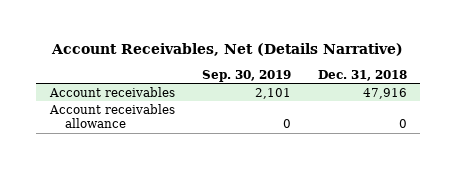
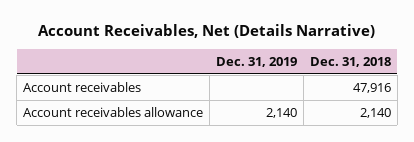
[201,69,291,82] Sep. 30, 2019 -> none
none -> [215,57,297,68] Dec. 31, 2019
[398,119,407,129] 0 -> [359,107,391,118] 2,140

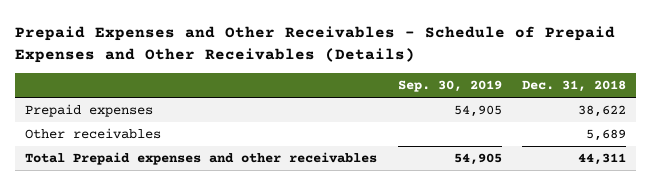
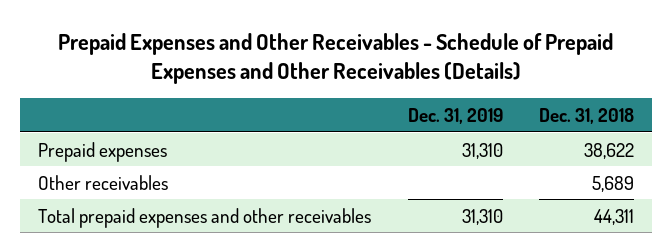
[397,80,502,93] Sep. 30, 2019 -> none
none -> [407,107,503,124] Dec. 31, 2019
[25,152,378,166] Total Prepaid expenses and other receivables -> [38,207,372,228] Total prepaid expenses and other receivables

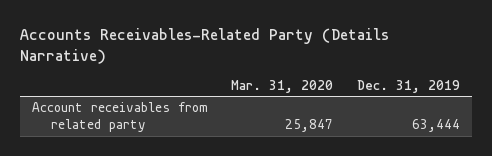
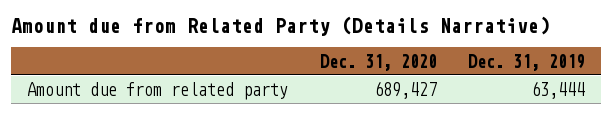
[19,28,389,65] Accounts Receivables-Related Party (Details Narrative) -> [11,16,551,37] Amount due from Related Party (Details Narrative)
[231,79,334,93] Mar. 31, 2020 -> none
none -> [319,53,437,71] Dec. 31, 2020
[31,102,208,133] Account receivables from related party -> [27,82,289,101] Amount due from related party

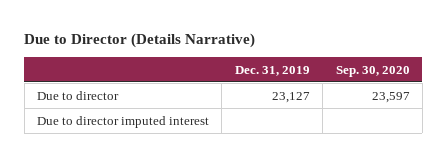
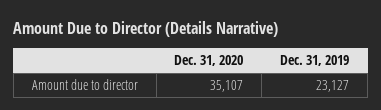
[24,33,256,49] Due to Director (Details Narrative) -> [13,21,279,38] Amount Due to Director (Details Narrative)
[335,65,410,77] Sep. 30, 2020 -> none
none -> [174,54,244,66] Dec. 31, 2020
[37,115,210,128] Due to director imputed interest -> none
[37,90,120,100] Due to director -> [31,79,138,91] Amount due to director

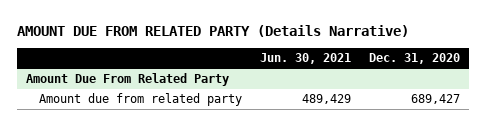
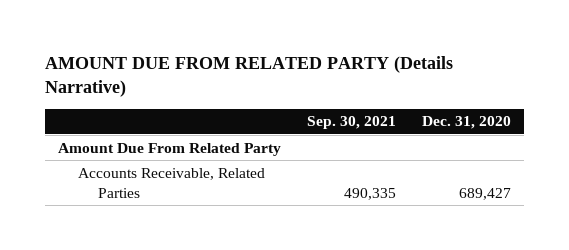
[260,53,352,65] Jun. 30, 2021 -> none
none -> [306,116,396,130] Sep. 30, 2021
[38,93,242,107] Amount due from related party -> [78,167,266,198] Accounts Receivable, Related Parties

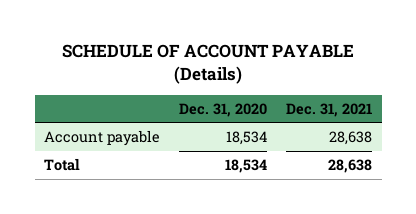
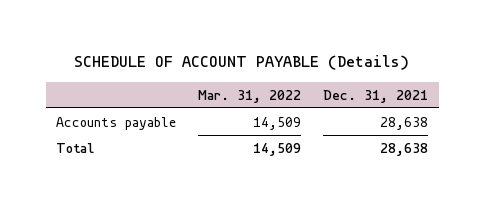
[179,102,268,117] Dec. 31, 2020 -> none
none -> [198,89,302,103] Mar. 31, 2022
[44,130,161,147] Account payable -> [56,116,177,130] Accounts payable

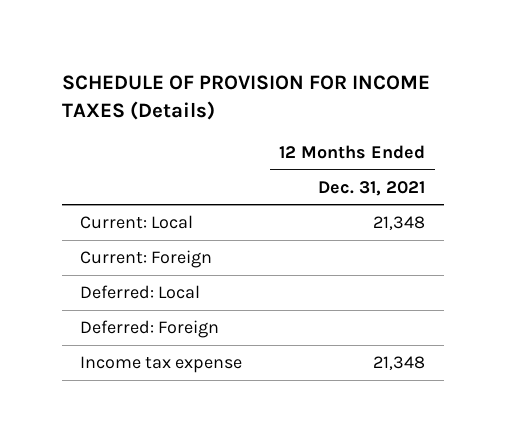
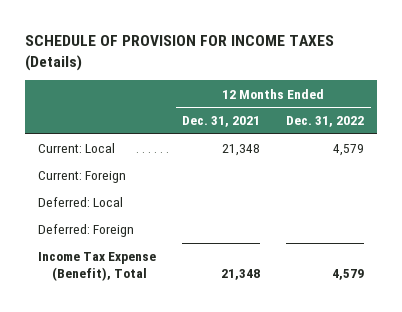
none -> [286,116,365,128] Dec. 31, 2022
[80,355,243,373] Income tax expense -> [38,252,157,282] Income Tax Expense (Benefit), Total

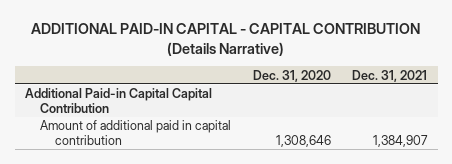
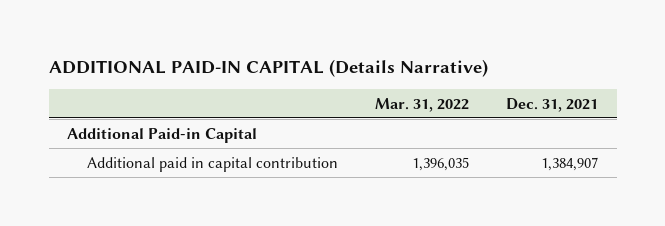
[31,23,421,56] ADDITIONAL PAID-IN CAPITAL - CAPITAL CONTRIBUTION (Details Narrative) -> [48,59,488,78] ADDITIONAL PAID-IN CAPITAL (Details Narrative)
[252,69,331,82] Dec. 31, 2020 -> none
none -> [374,97,469,112] Mar. 31, 2022
[25,88,213,114] Additional Paid-in Capital Capital Contribution -> [67,127,258,143] Additional Paid-in Capital
[40,120,232,146] Amount of additional paid in capital contribution -> [86,156,338,172] Additional paid in capital contribution

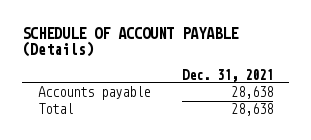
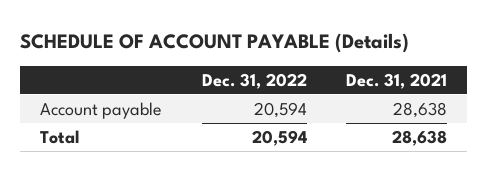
none -> [201,72,307,89] Dec. 31, 2022
[38,86,151,101] Accounts payable -> [39,101,162,119] Account payable

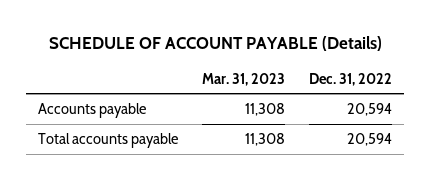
[346,72,448,89] Dec. 31, 2021 -> none
none -> [202,72,286,86] Mar. 31, 2023
[39,101,162,119] Account payable -> [38,103,147,119] Accounts payable
[39,129,79,144] Total -> [38,133,179,149] Total accounts payable

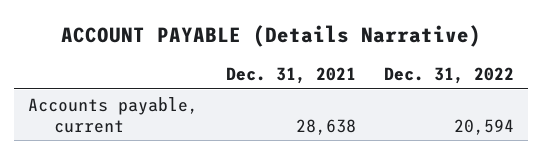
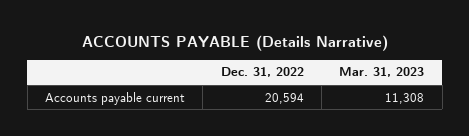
[61,24,482,47] ACCOUNT PAYABLE (Details Narrative) -> [81,35,388,52] ACCOUNTS PAYABLE (Details Narrative)
[226,67,357,85] Dec. 31, 2021 -> none
none -> [339,67,425,78] Mar. 31, 2023
[28,96,199,133] Accounts payable, current -> [45,91,186,105] Accounts payable current

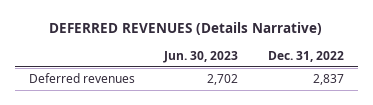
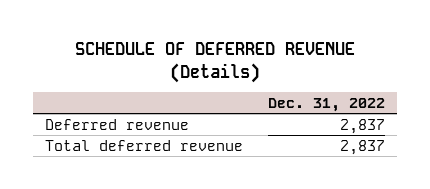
[49,21,323,35] DEFERRED REVENUES (Details Narrative) -> [74,42,355,83] SCHEDULE OF DEFERRED REVENUE (Details)
[163,50,239,63] Jun. 30, 2023 -> none
none -> [44,118,189,130] Deferred revenue
[29,73,136,84] Deferred revenues -> [44,139,243,151] Total deferred revenue

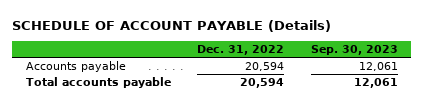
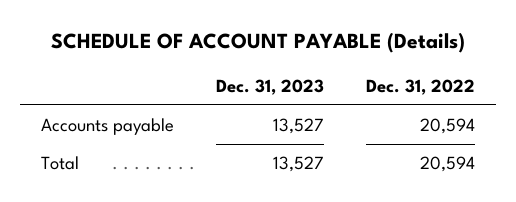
[310,45,398,56] Sep. 30, 2023 -> none
none -> [215,78,324,95] Dec. 31, 2023
[25,77,171,89] Total accounts payable -> [40,156,79,171] Total

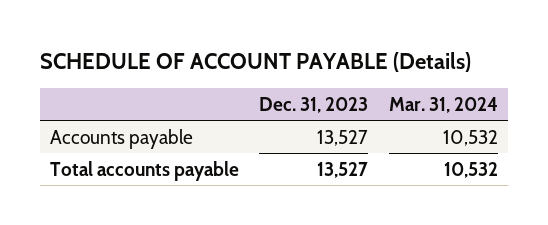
[366,78,476,95] Dec. 31, 2022 -> none
none -> [388,96,498,113] Mar. 31, 2024
[40,156,79,171] Total -> [49,160,239,181] Total accounts payable

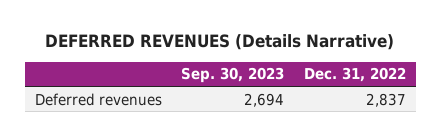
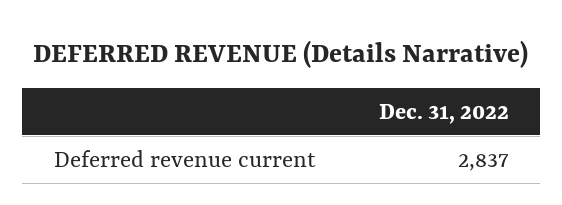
[45,34,395,51] DEFERRED REVENUES (Details Narrative) -> [33,40,529,69] DEFERRED REVENUE (Details Narrative)
[181,67,285,84] Sep. 30, 2023 -> none
[34,92,162,106] Deferred revenues -> [53,149,316,167] Deferred revenue current

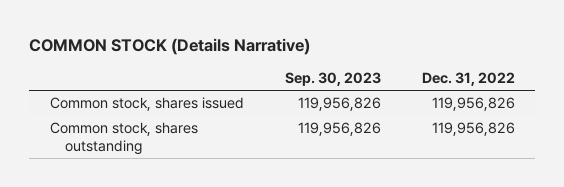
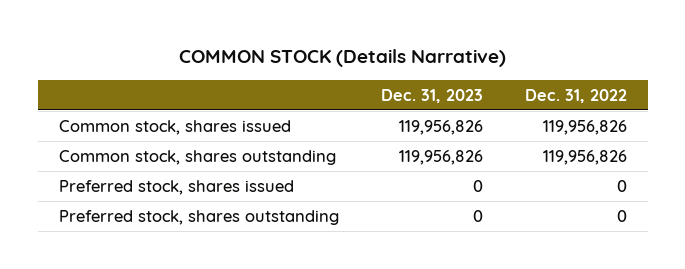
[284,71,381,86] Sep. 30, 2023 -> none
none -> [380,88,483,103] Dec. 31, 2023
none -> [58,179,294,195] Preferred stock, shares issued
none -> [58,209,339,225] Preferred stock, shares outstanding

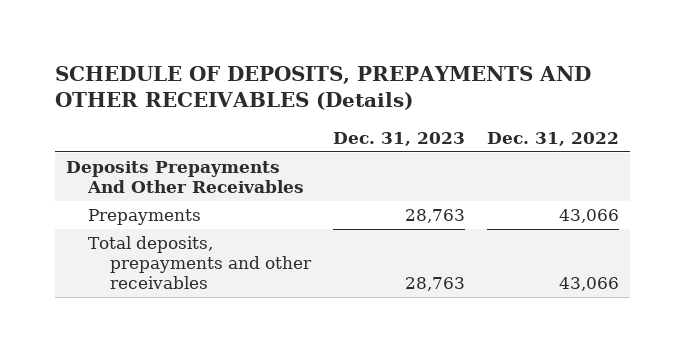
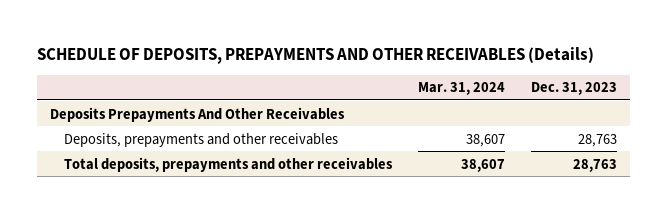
[487,131,620,146] Dec. 31, 2022 -> none
none -> [418,82,506,96] Mar. 31, 2024
[87,209,201,226] Prepayments -> [64,132,339,147] Deposits, prepayments and other receivables

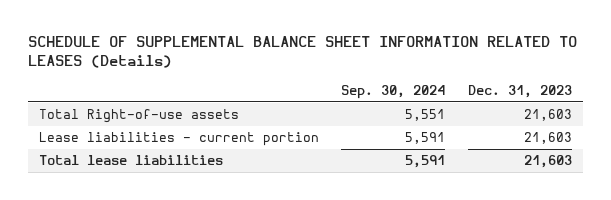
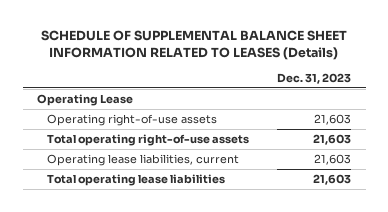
[341,84,446,99] Sep. 30, 2024 -> none
none -> [36,93,133,106] Operating Lease
[39,109,240,124] Total Right-of-use assets -> [47,113,218,126] Operating right-of-use assets
none -> [47,133,250,146] Total operating right-of-use assets
[39,132,320,147] Lease liabilities - current portion -> [47,153,240,166] Operating lease liabilities, current
[39,155,224,166] Total lease liabilities -> [47,173,226,186] Total operating lease liabilities

